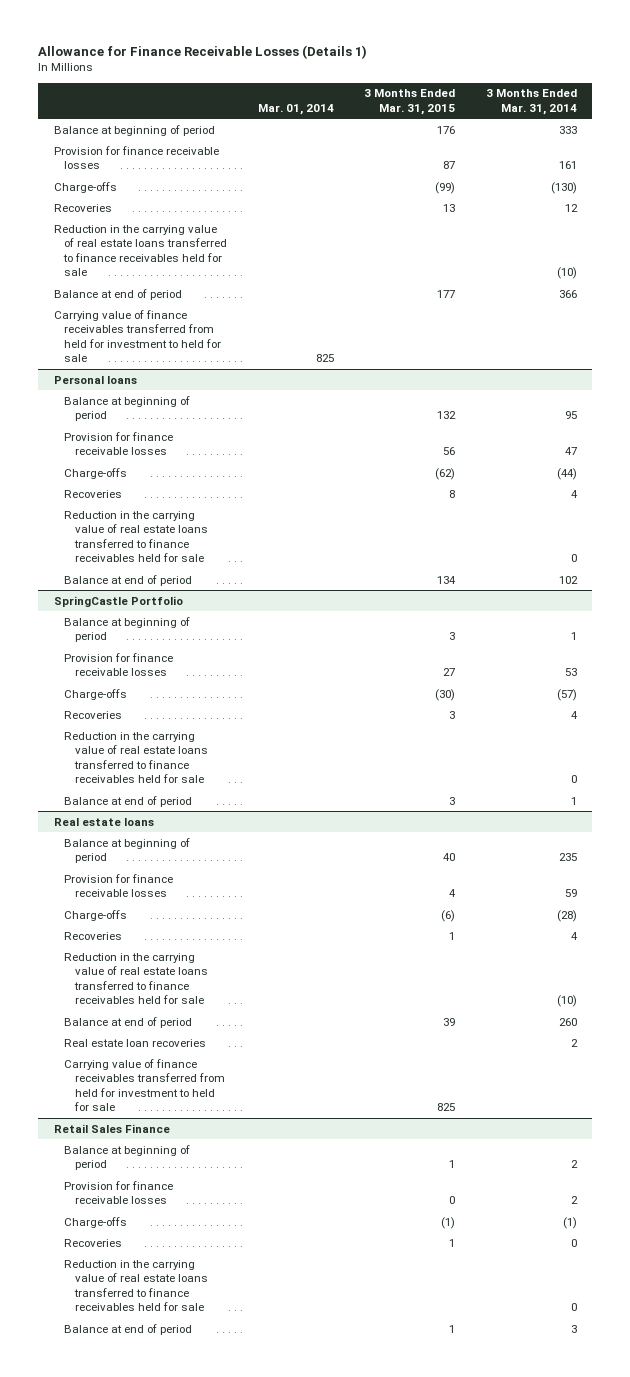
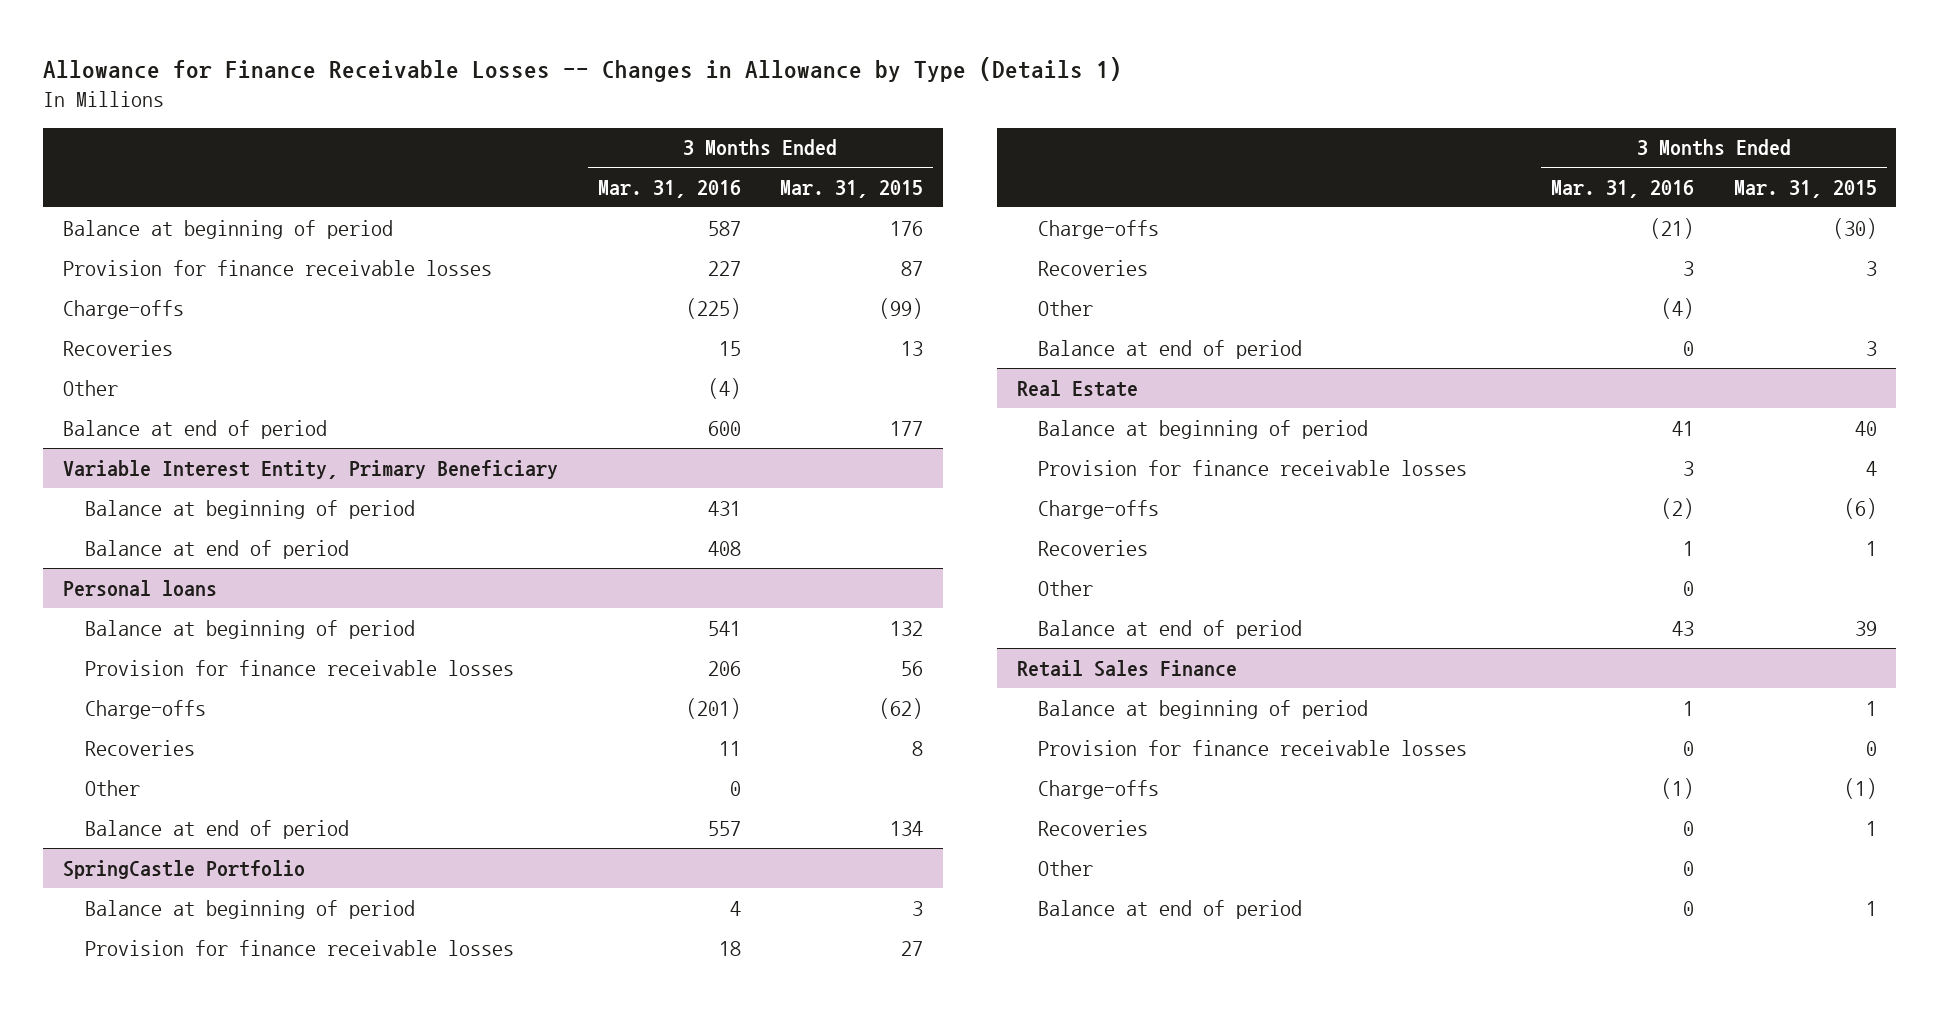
[38,44,368,59] Allowance for Finance Receivable Losses (Details 1) -> [43,56,1123,82] Allowance for Finance Receivable Losses -- Changes in Allowance by Type (Details 1)
[257,103,334,115] Mar. 01, 2014 -> none
[485,89,577,115] 3 Months Ended Mar. 31, 2014 -> none
none -> [597,179,741,198] Mar. 31, 2016
[53,224,228,277] Reduction in the carrying value of real estate loans transferred to finance receivables held for sale -> [63,379,119,396] Other
[53,309,222,363] Carrying value of finance receivables transferred from held for investment to held for sale -> none
none -> [63,459,559,479] Variable Interest Entity, Primary Beneficiary
none -> [84,499,415,519] Balance at beginning of period
none -> [84,539,349,559] Balance at end of period
[64,510,209,563] Reduction in the carrying value of real estate loans transferred to finance receivables held for sale -> [84,779,140,796] Other
[64,731,209,784] Reduction in the carrying value of real estate loans transferred to finance receivables held for sale -> [1038,299,1094,316] Other
[53,817,154,826] Real estate loans -> [1016,379,1138,397] Real Estate
[64,952,209,1005] Reduction in the carrying value of real estate loans transferred to finance receivables held for sale -> [1038,579,1094,596] Other
[64,1038,207,1047] Real estate loan recoveries -> none
[64,1058,226,1112] Carrying value of finance receivables transferred from held for investment to held for sale -> none
[64,1259,209,1312] Reduction in the carrying value of real estate loans transferred to finance receivables held for sale -> [1038,859,1094,876] Other

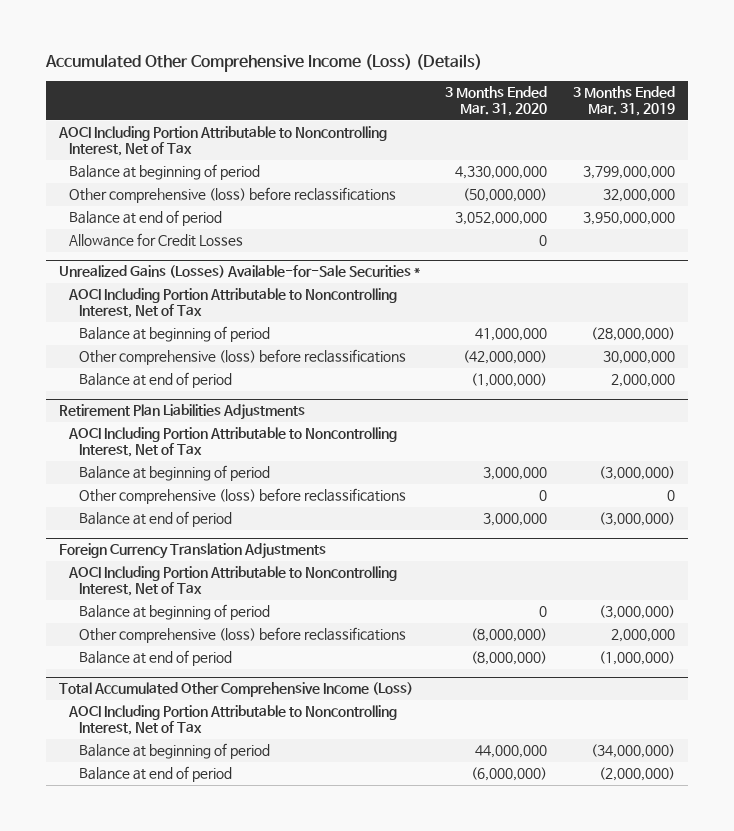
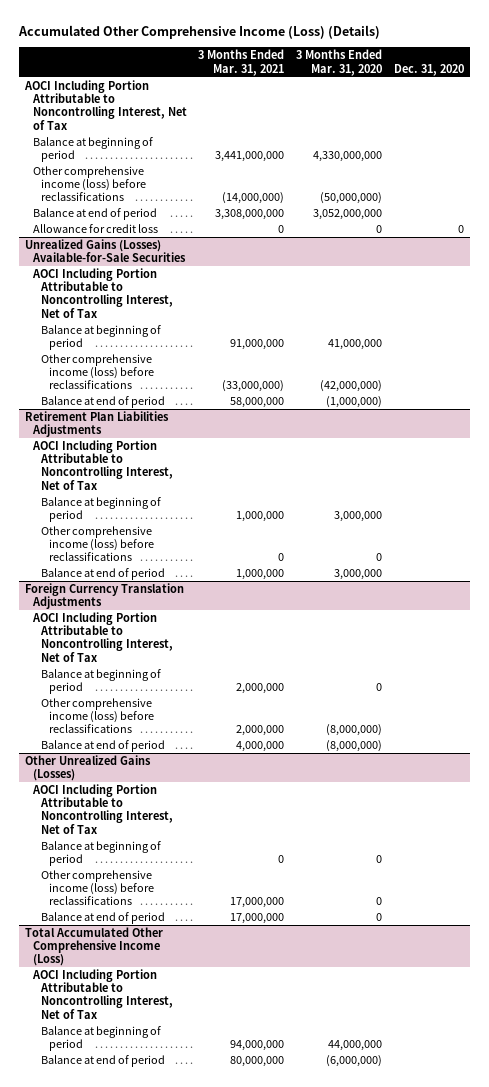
[573,86,676,117] 3 Months Ended Mar. 31, 2019 -> none
none -> [198,49,285,76] 3 Months Ended Mar. 31, 2021
none -> [393,63,464,76] Dec. 31, 2020
[69,187,397,204] Other comprehensive (loss) before reclassifications -> [32,166,146,202] Other comprehensive income (loss) before reclassifications
[69,233,244,248] Allowance for Credit Losses -> [32,224,158,234] Allowance for credit loss
[58,265,420,279] Unrealized Gains (Losses) Available-for-Sale Securities * -> [24,239,186,263] Unrealized Gains (Losses) Available-for-Sale Securities
[79,349,407,366] Other comprehensive (loss) before reclassifications -> [40,354,154,390] Other comprehensive income (loss) before reclassifications
[79,488,407,505] Other comprehensive (loss) before reclassifications -> [40,526,154,562] Other comprehensive income (loss) before reclassifications
[79,627,407,644] Other comprehensive (loss) before reclassifications -> [40,698,154,734] Other comprehensive income (loss) before reclassifications
none -> [24,755,151,782] Other Unrealized Gains (Losses)
none -> [31,784,173,834] AOCI Including Portion Attributable to Noncontrolling Interest, Net of Tax
none -> [40,841,161,867] Balance at beginning of period
none -> [40,870,154,906] Other comprehensive income (loss) before reclassifications
none -> [40,912,165,925] Balance at end of period

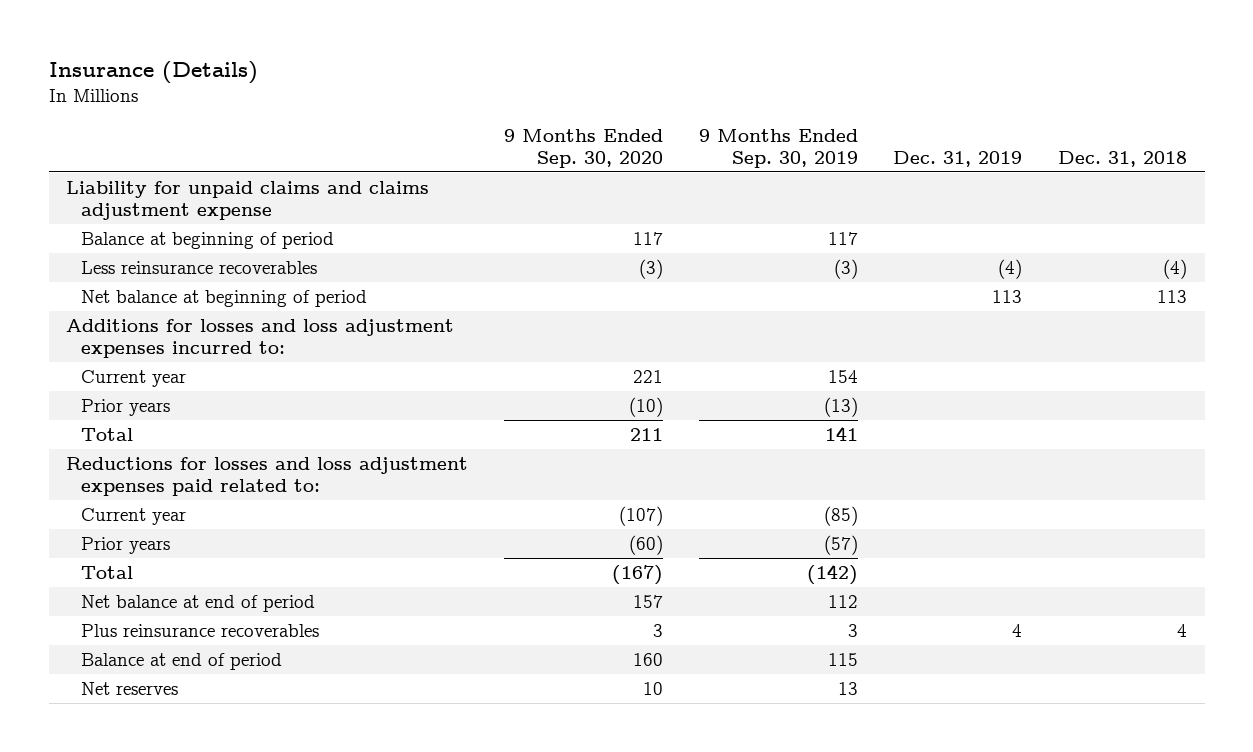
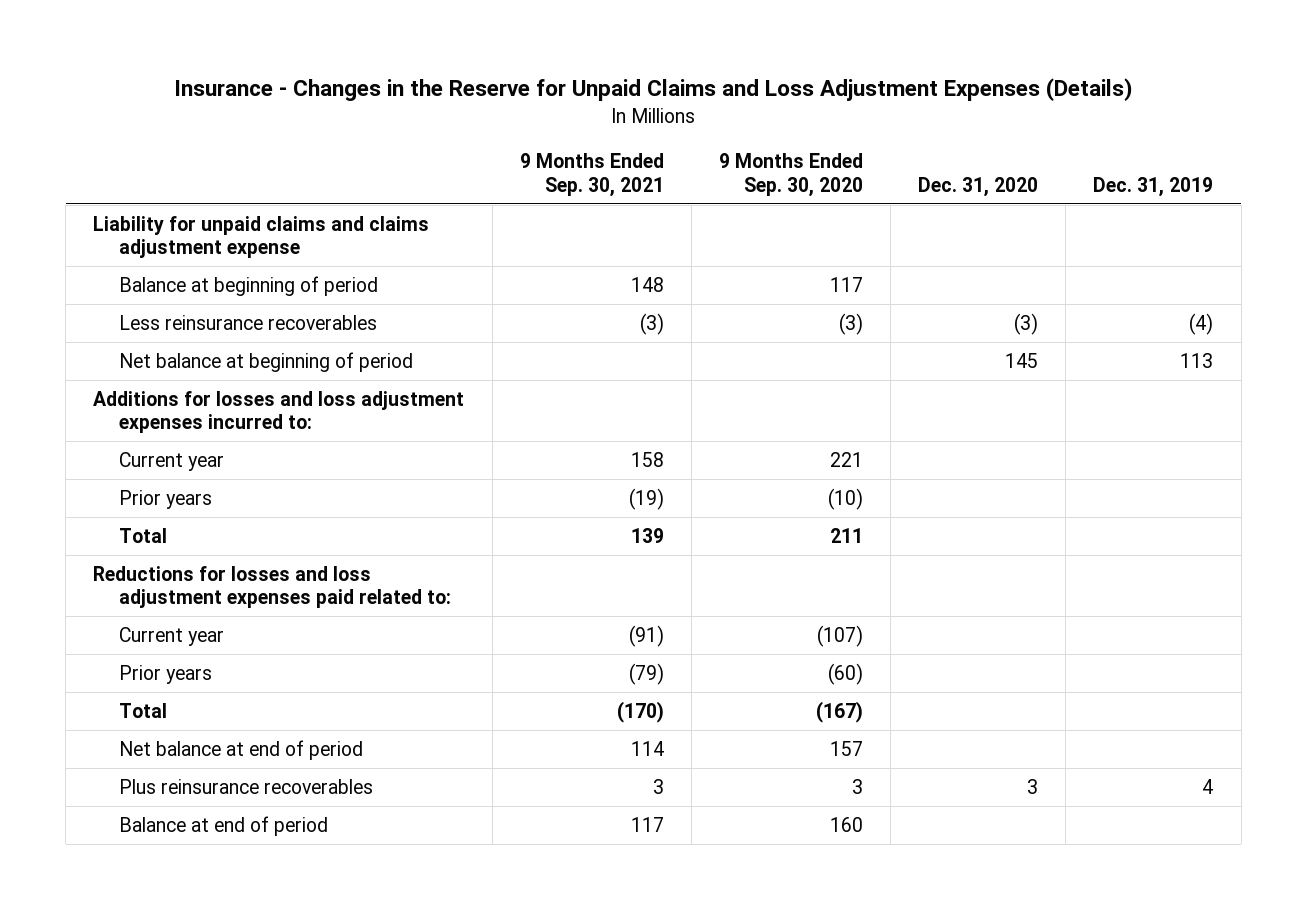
[48,61,258,85] Insurance (Details) -> [174,78,1133,102] Insurance - Changes in the Reserve for Unpaid Claims and Loss Adjustment Expenses (Details)
[698,128,858,168] 9 Months Ended Sep. 30, 2019 -> none
[1057,150,1187,167] Dec. 31, 2018 -> none
none -> [519,153,664,197] 9 Months Ended Sep. 30, 2021
none -> [918,176,1039,197] Dec. 31, 2020
[81,682,179,696] Net reserves -> none

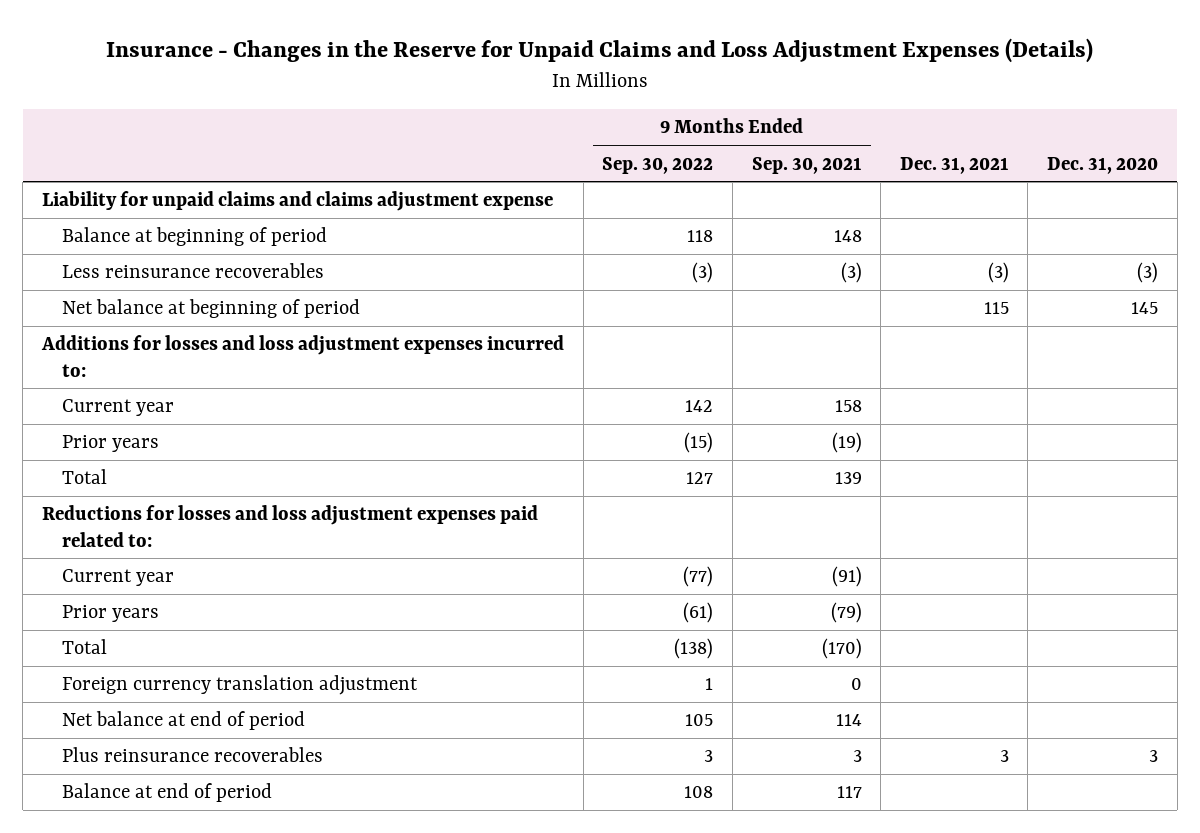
[718,153,863,197] 9 Months Ended Sep. 30, 2020 -> none
[1093,176,1214,197] Dec. 31, 2019 -> none
none -> [602,156,714,174] Sep. 30, 2022
none -> [899,156,1009,174] Dec. 31, 2021
none -> [61,675,418,696] Foreign currency translation adjustment

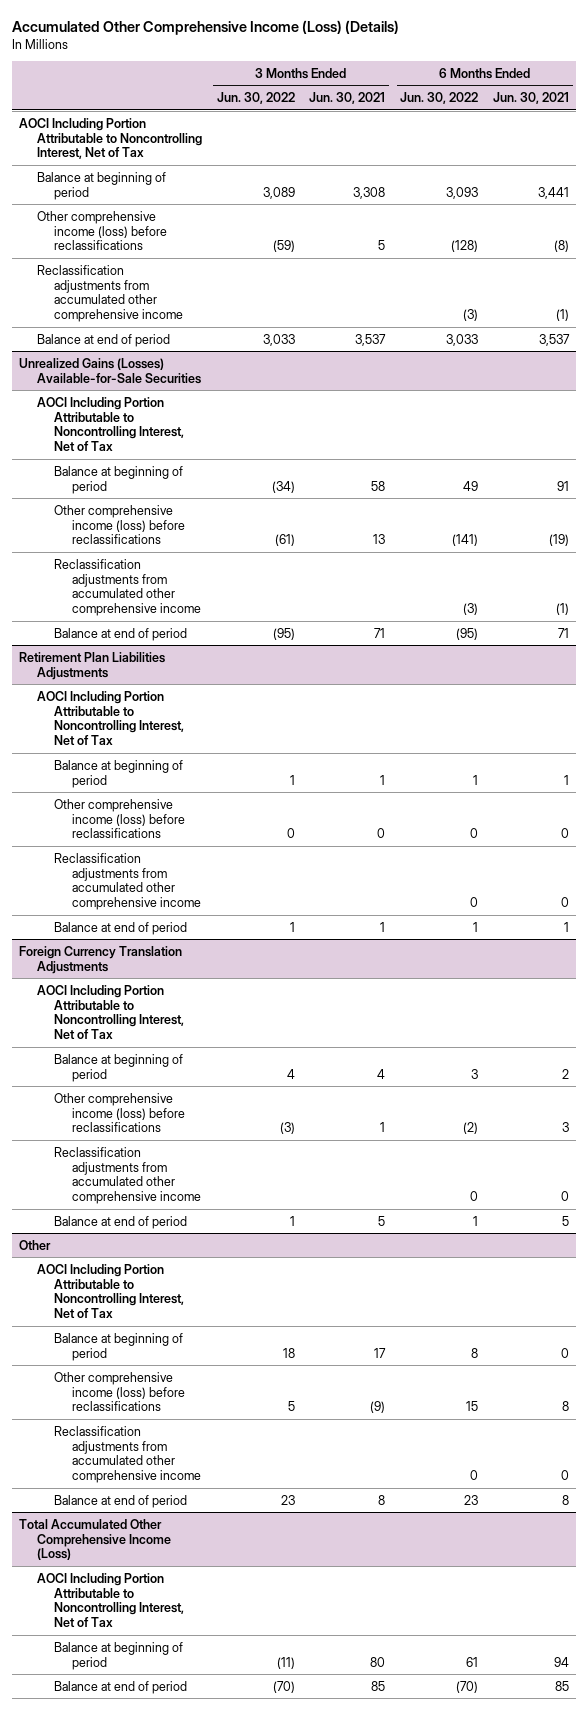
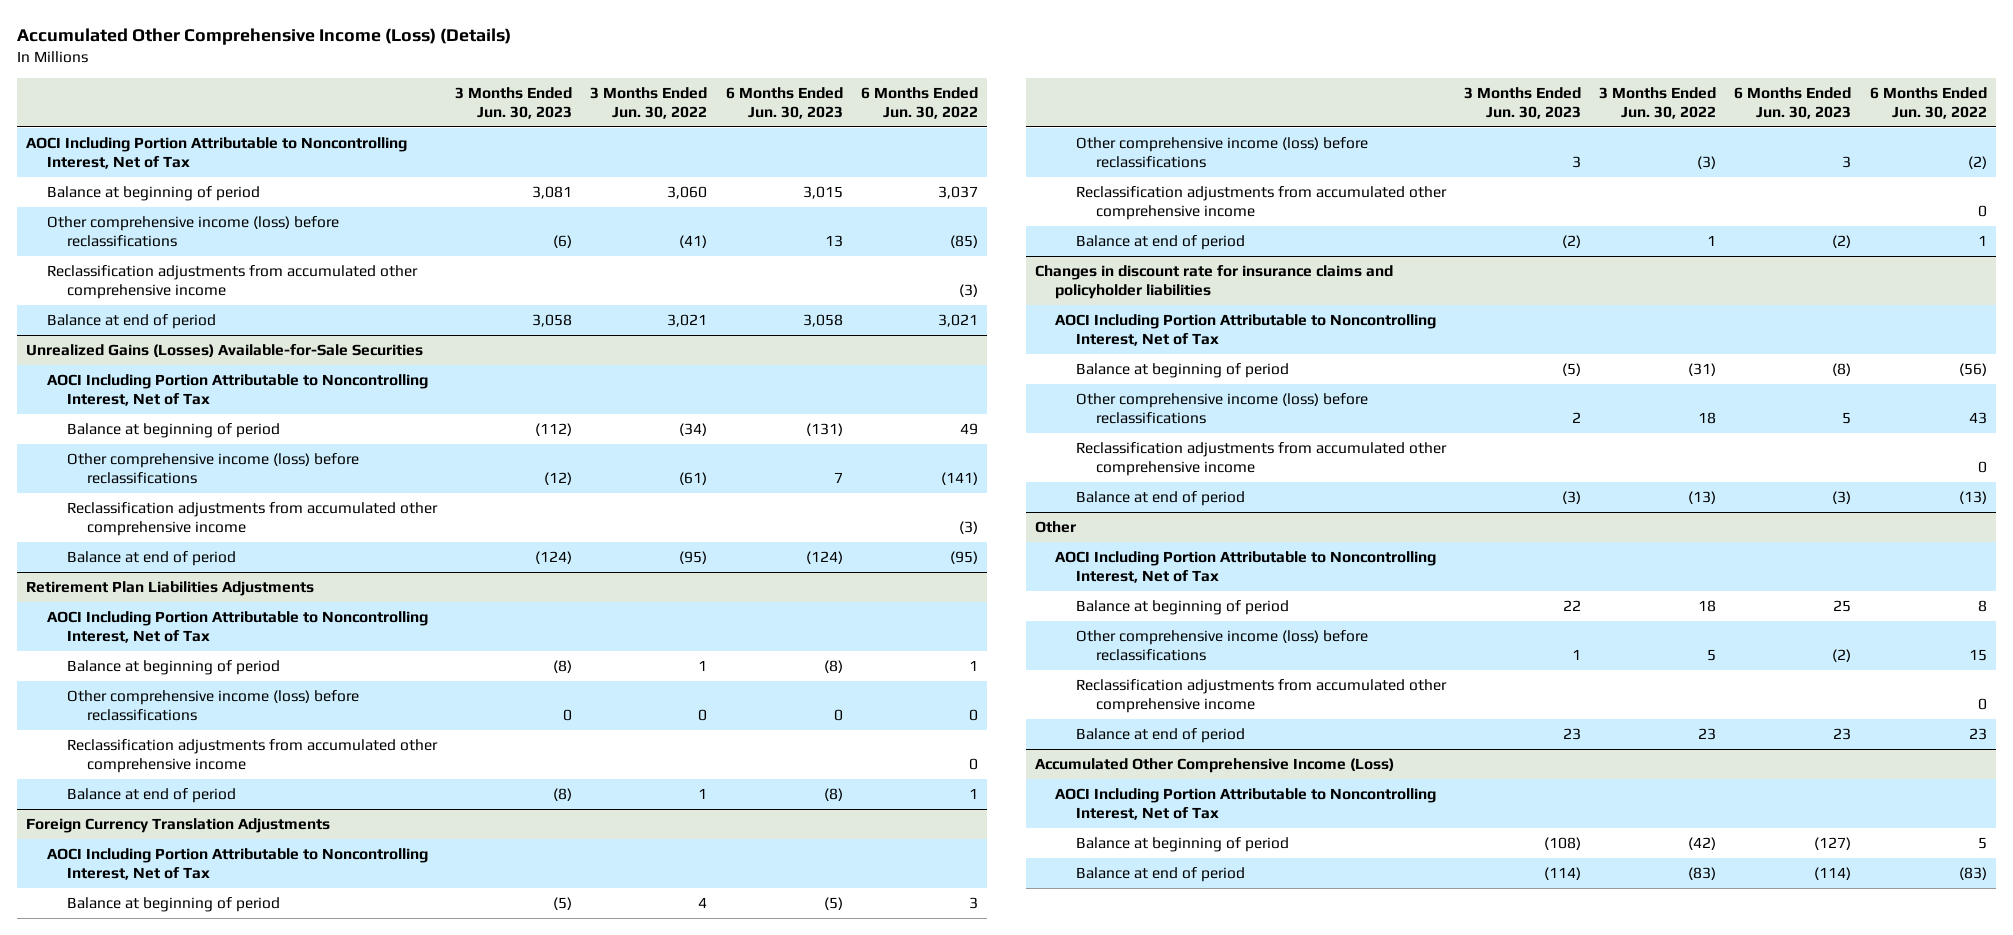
[309,92,386,105] Jun. 30, 2021 -> none
[493,92,570,105] Jun. 30, 2021 -> none
none -> [455,86,573,120] 3 Months Ended Jun. 30, 2023
none -> [725,86,843,120] 6 Months Ended Jun. 30, 2023
[262,186,295,199] 3,089 -> [667,185,708,199] 3,060
[446,186,479,199] 3,093 -> [938,185,979,199] 3,037
[272,240,295,253] (59) -> [679,235,708,249] (41)
[451,240,479,253] (128) -> [950,235,979,249] (85)
[262,333,295,346] 3,033 -> [667,313,708,327] 3,021
[446,333,479,346] 3,033 -> [938,313,979,327] 3,021
none -> [1035,264,1394,300] Changes in discount rate for insurance claims and policyholder liabilities
none -> [1055,313,1437,347] AOCI Including Portion Attributable to Noncontrolling Interest, Net of Tax
none -> [1075,362,1289,378] Balance at beginning of period
none -> [1075,392,1368,425] Other comprehensive income (loss) before reclassifications
none -> [1075,441,1447,477] Reclassification adjustments from accumulated other comprehensive income
none -> [1075,490,1245,506] Balance at end of period
[19,1518,171,1561] Total Accumulated Other Comprehensive Income (Loss) -> [1035,757,1395,773] Accumulated Other Comprehensive Income (Loss)
[276,1656,295,1669] (11) -> [1688,836,1717,850] (42)
[466,1656,479,1667] 61 -> [1977,836,1987,849] 5
[272,1680,295,1693] (70) -> [1688,866,1717,880] (83)
[456,1680,479,1693] (70) -> [1958,866,1987,880] (83)

